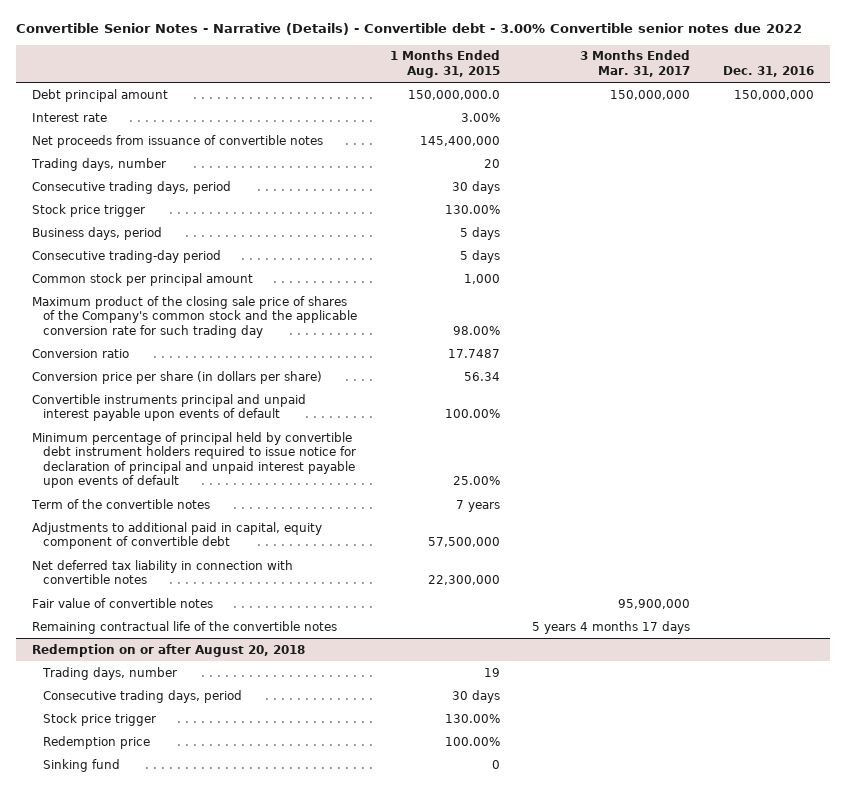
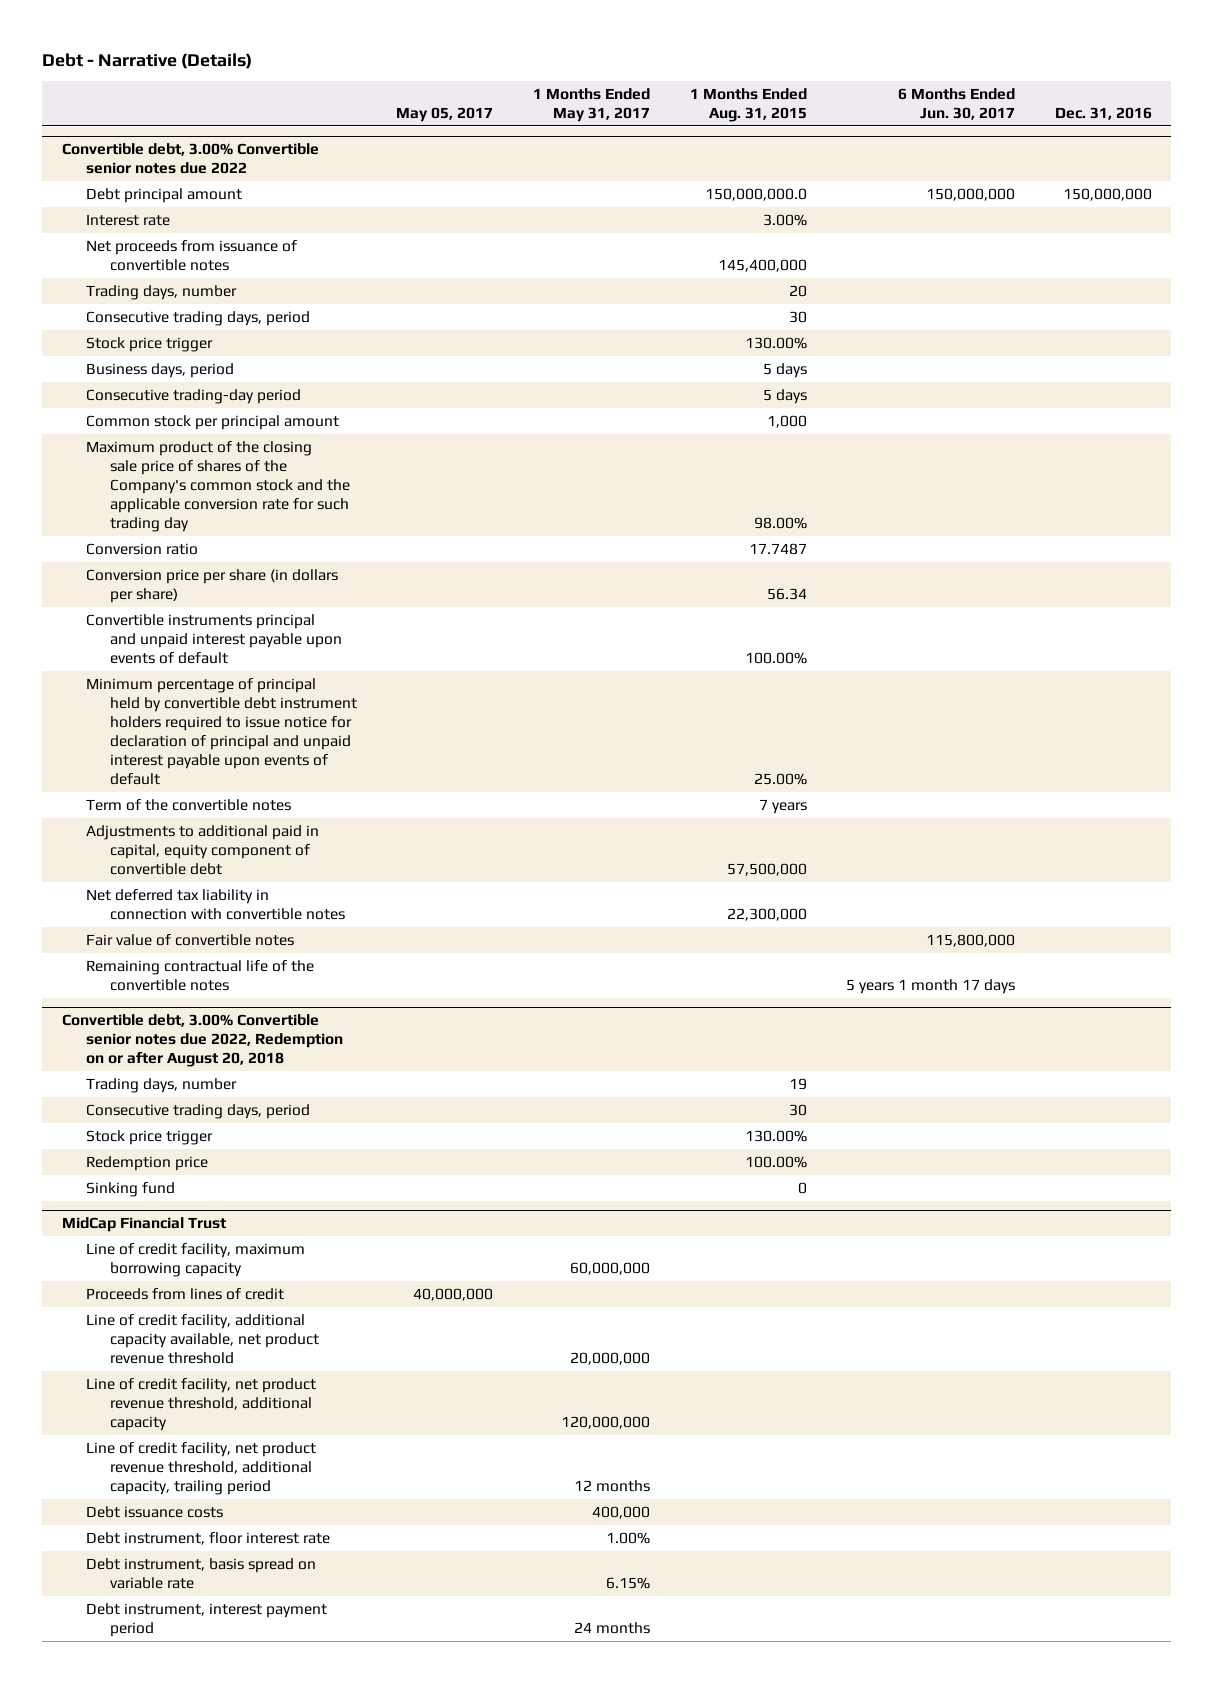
[15,23,802,36] Convertible Senior Notes - Narrative (Details) - Convertible debt - 3.00% Convertible senior notes due 2022 -> [41,52,252,69] Debt - Narrative (Details)
[580,50,691,77] 3 Months Ended Mar. 31, 2017 -> none
none -> [396,107,494,123] May 05, 2017
none -> [532,88,650,123] 1 Months Ended May 31, 2017
none -> [898,88,1016,121] 6 Months Ended Jun. 30, 2017
none -> [61,143,319,175] Convertible debt, 3.00% Convertible senior notes due 2022
[451,180,500,194] 30 days -> [788,310,807,323] 30
[32,643,306,657] Redemption on or after August 20, 2018 -> none
none -> [61,1014,343,1068] Convertible debt, 3.00% Convertible senior notes due 2022, Redemption on or after August 20, 2018
[451,689,500,703] 30 days -> [788,1103,807,1116] 30
none -> [61,1217,226,1233] MidCap Financial Trust
none -> [85,1242,305,1277] Line of credit facility, maximum borrowing capacity
none -> [85,1287,284,1300] Proceeds from lines of credit
none -> [85,1313,319,1364] Line of credit facility, additional capacity available, net product revenue threshold
none -> [85,1377,316,1431] Line of credit facility, net product revenue threshold, additional capacity
none -> [85,1441,316,1495] Line of credit facility, net product revenue threshold, additional capacity, trailing period
none -> [85,1505,223,1518] Debt issuance costs
none -> [85,1531,330,1545] Debt instrument, floor interest rate
none -> [85,1557,316,1589] Debt instrument, basis spread on variable rate
none -> [85,1602,327,1637] Debt instrument, interest payment period

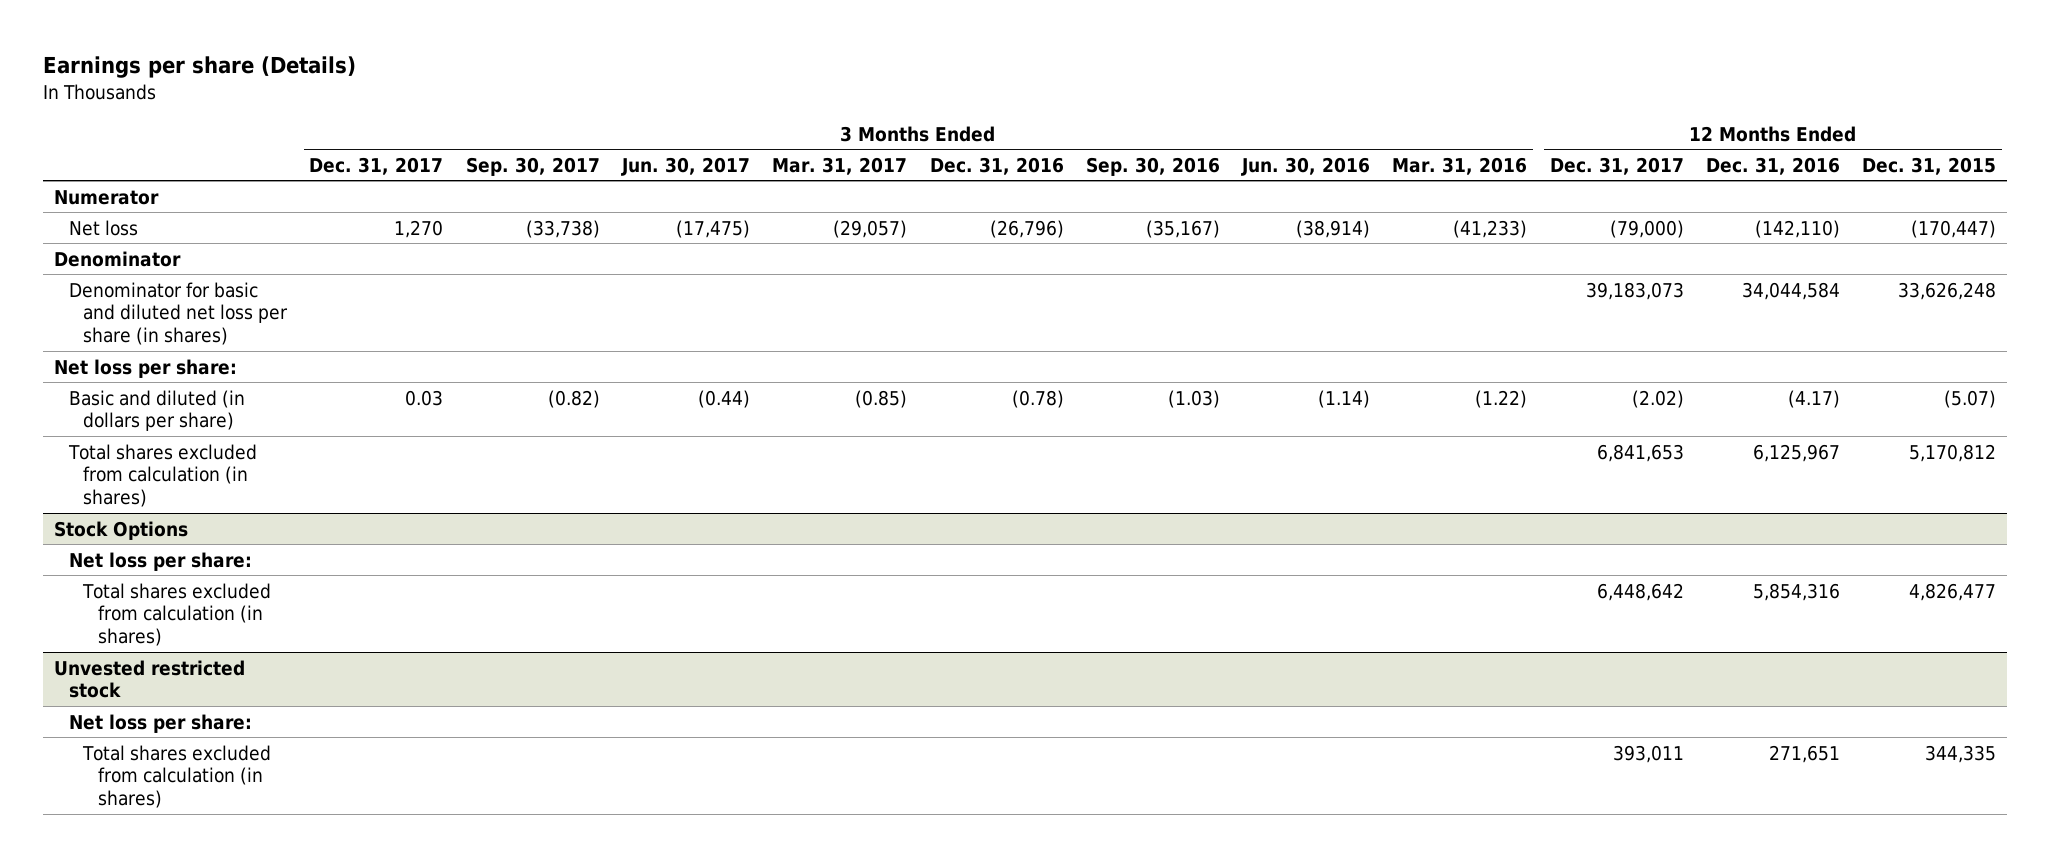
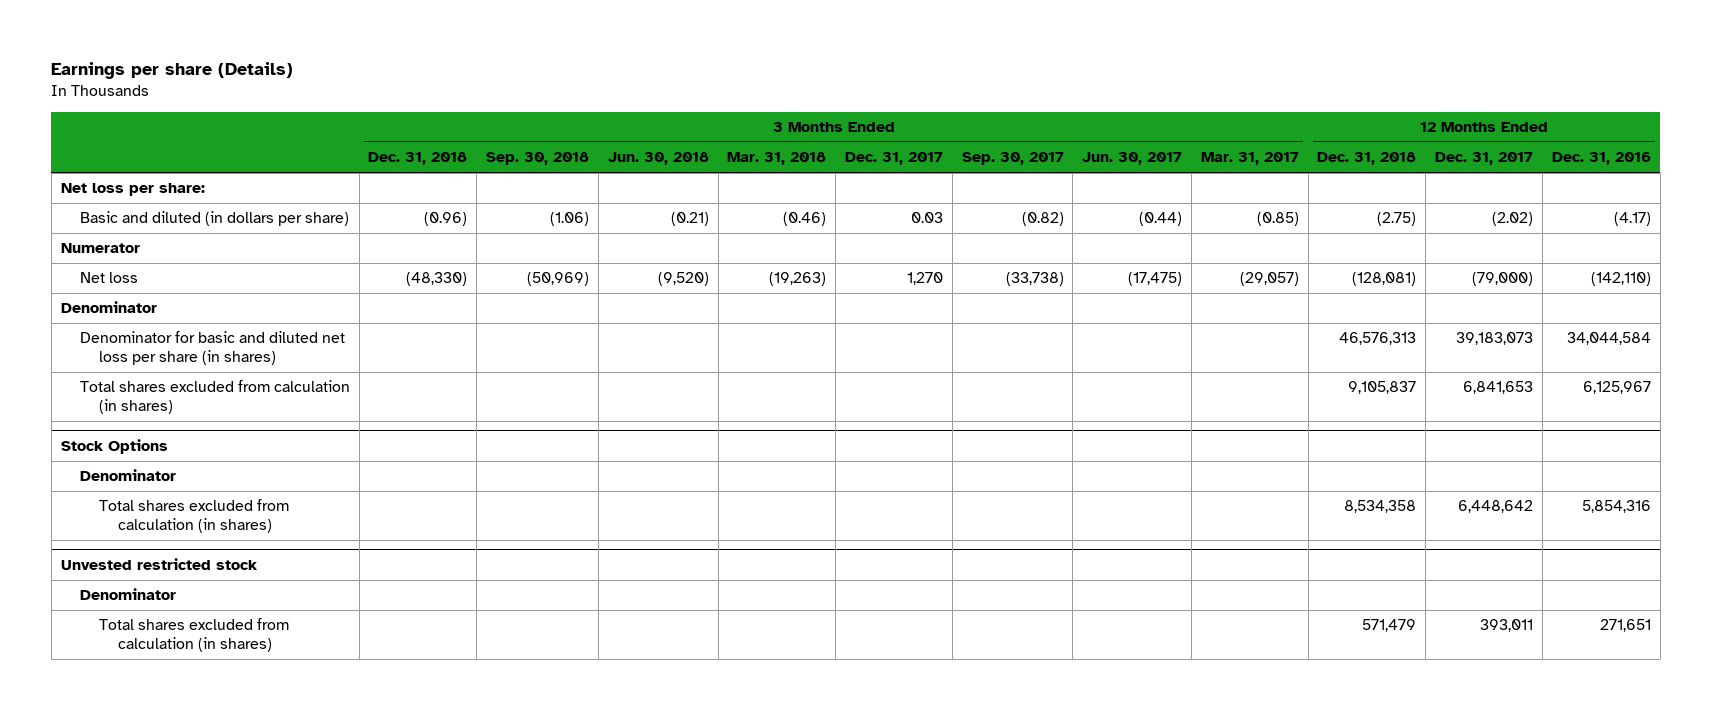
[929,156,1064,175] Dec. 31, 2016 -> none
[1085,156,1220,176] Sep. 30, 2016 -> none
[1241,156,1371,176] Jun. 30, 2016 -> none
[1392,156,1528,175] Mar. 31, 2016 -> none
[1862,156,1997,175] Dec. 31, 2015 -> none
none -> [368,152,468,166] Dec. 31, 2018
none -> [486,152,590,166] Sep. 30, 2018
none -> [607,152,709,166] Jun. 30, 2018
none -> [727,152,827,166] Mar. 31, 2018
none -> [1317,152,1417,166] Dec. 31, 2018
[54,358,238,378] Net loss per share: -> [60,183,205,197] Net loss per share:
[68,389,245,432] Basic and diluted (in dollars per share) -> [79,211,349,227] Basic and diluted (in dollars per share)
[68,551,252,571] Net loss per share: -> none
none -> [79,469,176,482] Denominator
[68,713,252,733] Net loss per share: -> none
none -> [79,588,176,601] Denominator

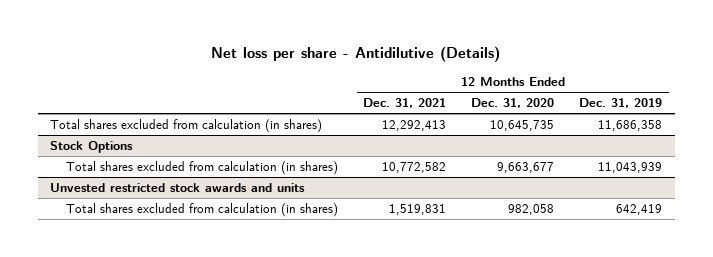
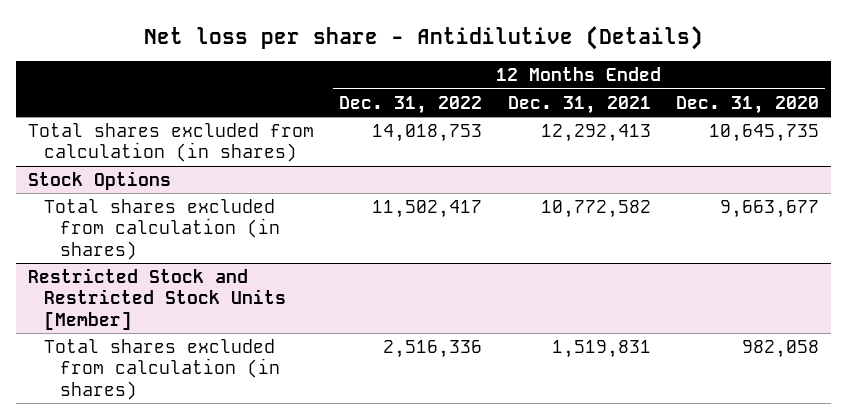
[579,98,663,109] Dec. 31, 2019 -> none
none -> [339,95,483,114] Dec. 31, 2022
[50,183,306,193] Unvested restricted stock awards and units -> [28,267,287,330] Restricted Stock and Restricted Stock Units [Member]

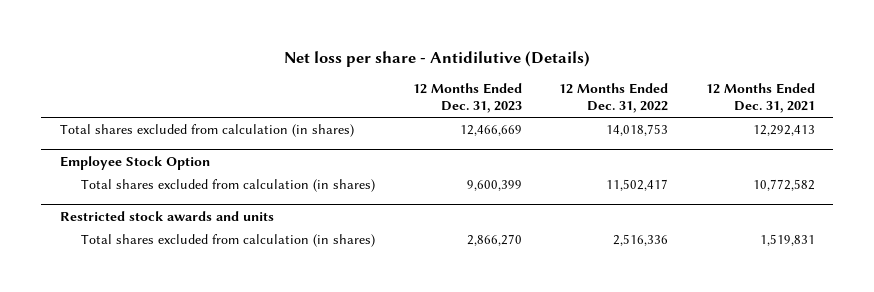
[675,95,819,114] Dec. 31, 2020 -> none
none -> [412,83,522,114] 12 Months Ended Dec. 31, 2023
[28,170,172,190] Stock Options -> [59,155,210,170] Employee Stock Option
[28,267,287,330] Restricted Stock and Restricted Stock Units [Member] -> [59,210,274,221] Restricted stock awards and units

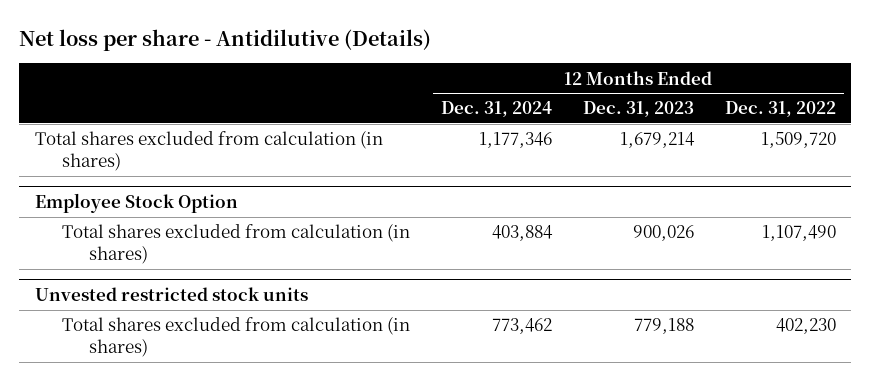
[705,83,815,114] 12 Months Ended Dec. 31, 2021 -> none
none -> [440,101,552,118] Dec. 31, 2024
[459,125,522,137] 12,466,669 -> [619,132,695,149] 1,679,214
[606,124,669,137] 14,018,753 -> [760,132,836,149] 1,509,720
[466,180,522,192] 9,600,399 -> [632,225,694,242] 900,026
[606,179,669,192] 11,502,417 -> [761,225,836,242] 1,107,490
[59,210,274,221] Restricted stock awards and units -> [34,287,308,302] Unvested restricted stock units
[466,234,522,247] 2,866,270 -> [633,318,694,335] 779,188
[613,234,669,247] 2,516,336 -> [775,318,836,335] 402,230

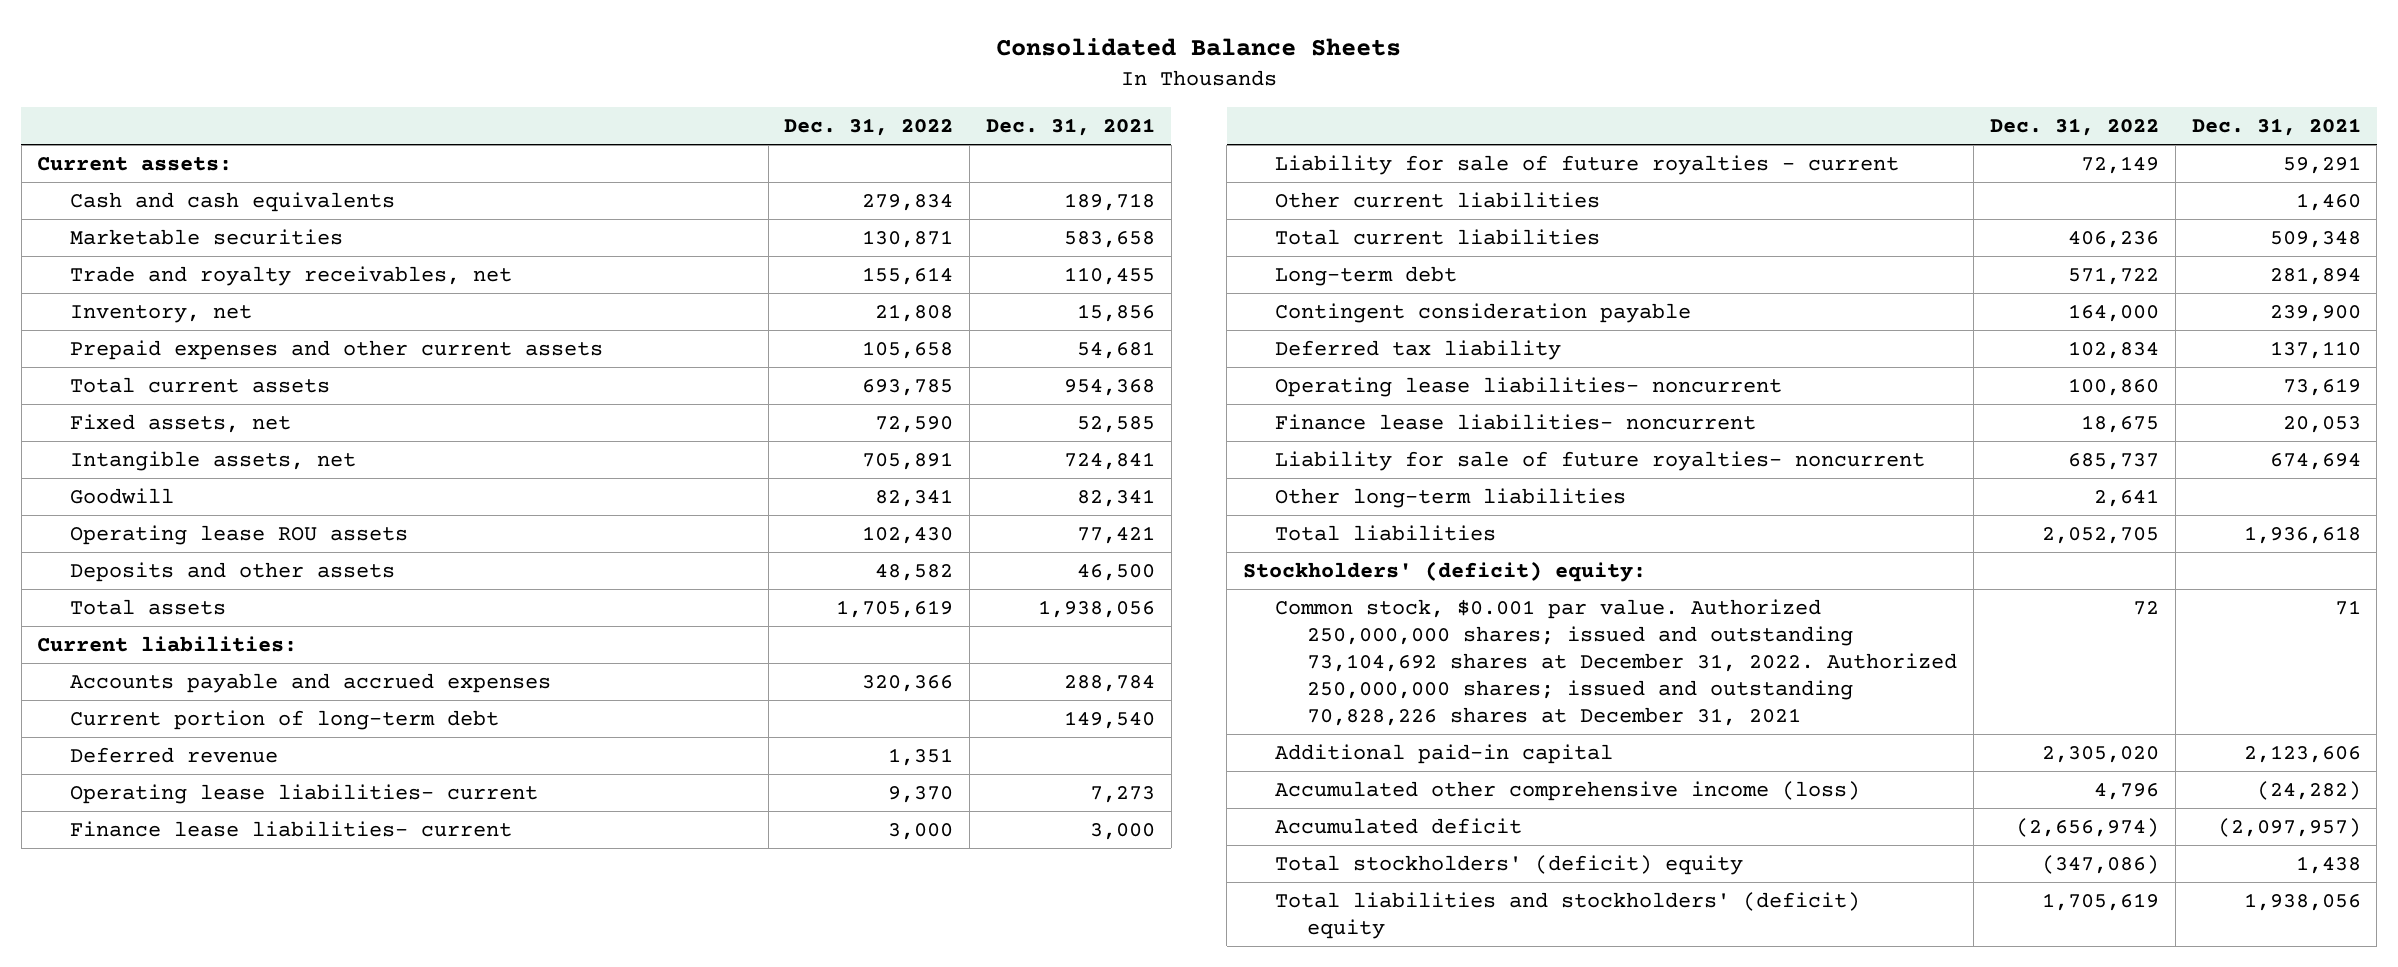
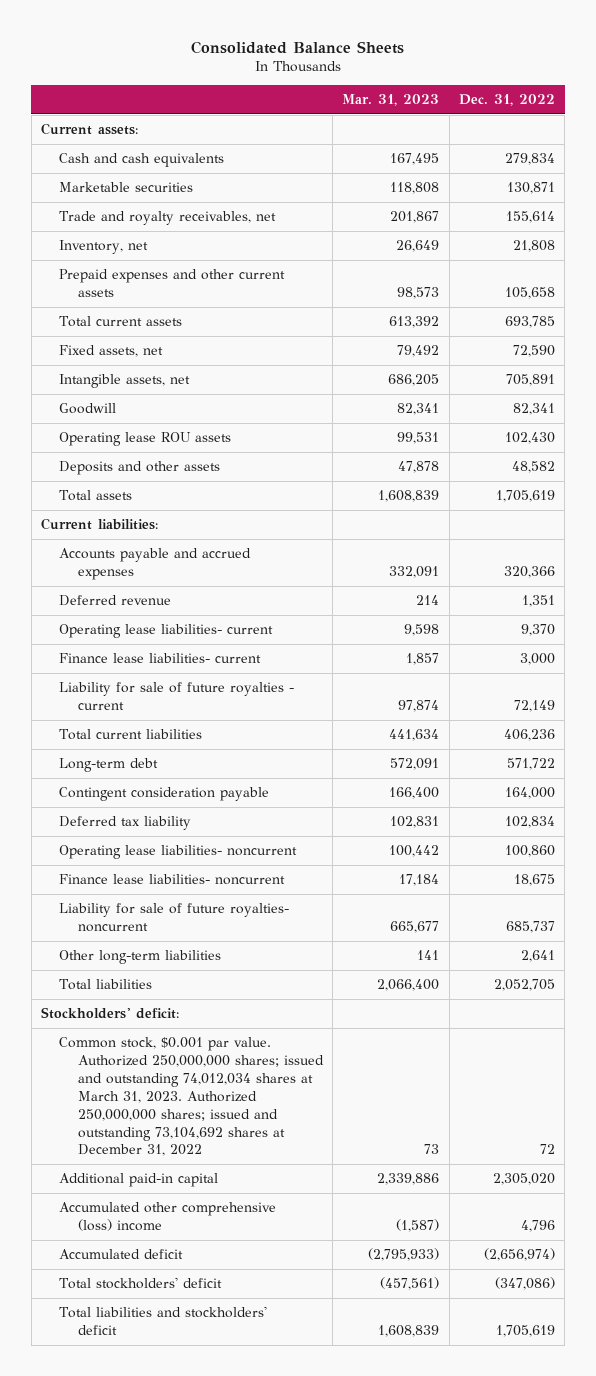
[986,118,1156,137] Dec. 31, 2021 -> none
none -> [342,94,440,107] Mar. 31, 2023
[69,709,499,730] Current portion of long-term debt -> none
[1275,191,1601,208] Other current liabilities -> none
[1242,560,1646,582] Stockholders' (deficit) equity: -> [40,1007,179,1020] Stockholders' deficit:
[1275,598,1958,727] Common stock, $0.001 par value. Authorized 250,000,000 shares; issued and outstanding 73,104,692 shares at December 31, 2022. Authorized 250,000,000 shares; issued and outstanding 70,828,226 shares at December 31, 2021 -> [59,1037,324,1157] Common stock, $0.001 par value. Authorized 250,000,000 shares; issued and outstanding 74,012,034 shares at March 31, 2023. Authorized 250,000,000 shares; issued and outstanding 73,104,692 shares at December 31, 2022
[1275,780,1861,801] Accumulated other comprehensive income (loss) -> [59,1202,277,1232] Accumulated other comprehensive (loss) income
[1275,854,1744,875] Total stockholders' (deficit) equity -> [59,1277,223,1290] Total stockholders' deficit
[1275,891,1861,939] Total liabilities and stockholders' (deficit) equity -> [59,1306,268,1336] Total liabilities and stockholders' deficit

